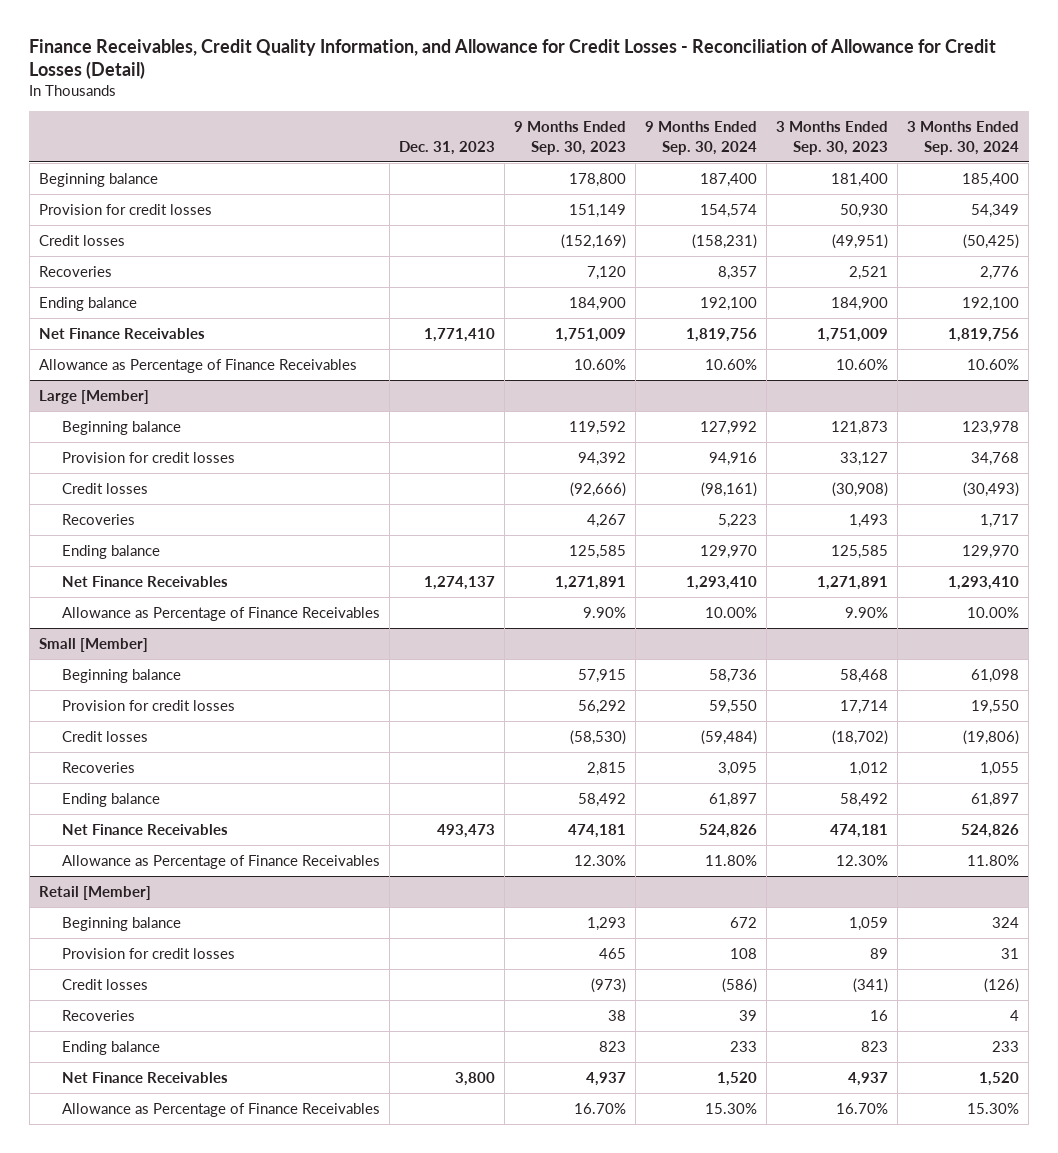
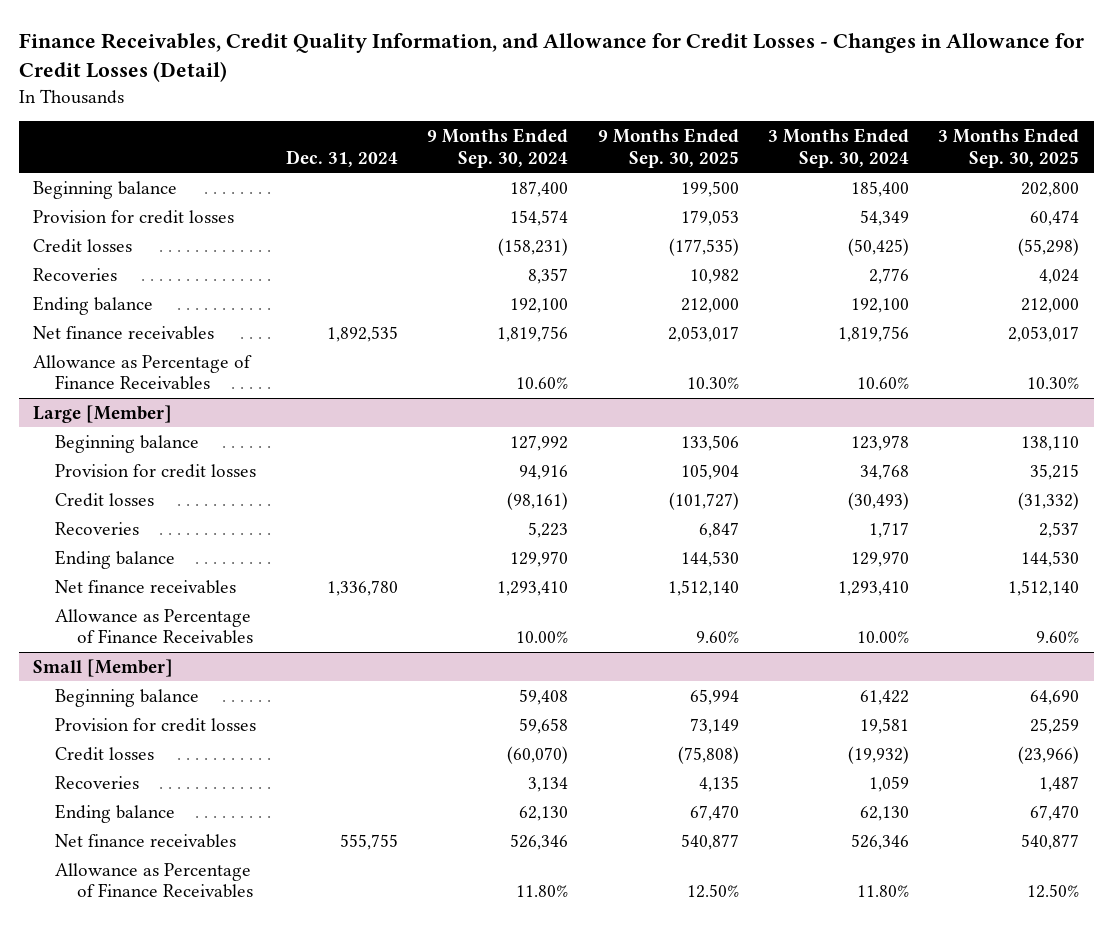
[29,38,997,80] Finance Receivables, Credit Quality Information, and Allowance for Credit Losses - Reconciliation of Allowance for Credit Losses (Detail) -> [18,32,1084,83] Finance Receivables, Credit Quality Information, and Allowance for Credit Losses - Changes in Allowance for Credit Losses (Detail)
[398,140,495,155] Dec. 31, 2023 -> none
[513,121,626,155] 9 Months Ended Sep. 30, 2023 -> none
[776,121,889,155] 3 Months Ended Sep. 30, 2023 -> none
none -> [285,149,398,167] Dec. 31, 2024
none -> [597,128,739,168] 9 Months Ended Sep. 30, 2025
none -> [938,128,1080,168] 3 Months Ended Sep. 30, 2025
[38,327,205,339] Net Finance Receivables -> [33,325,215,340] Net finance receivables
[61,575,228,587] Net Finance Receivables -> [55,579,237,594] Net finance receivables
[708,668,757,683] 58,736 -> [519,688,569,705] 59,408
[971,668,1020,683] 61,098 -> [859,689,909,705] 61,422
[708,699,757,714] 59,550 -> [519,717,569,734] 59,658
[971,699,1020,714] 19,550 -> [859,717,909,734] 19,581
[700,729,757,745] (59,484) -> [507,745,569,764] (60,070)
[963,729,1020,745] (19,806) -> [847,745,909,764] (19,932)
[717,761,757,776] 3,095 -> [528,776,569,792] 3,134
[980,761,1020,776] 1,055 -> [868,775,909,792] 1,059
[708,792,757,807] 61,897 -> [519,805,569,821] 62,130
[971,792,1020,807] 61,897 -> [859,805,909,821] 62,130
[61,823,228,835] Net Finance Receivables -> [55,833,237,848] Net finance receivables
[698,823,757,838] 524,826 -> [510,833,569,850] 526,346
[961,823,1020,838] 524,826 -> [850,833,909,850] 526,346
[38,885,151,900] Retail [Member] -> none
[61,916,181,931] Beginning balance -> none
[61,947,235,959] Provision for credit losses -> none
[61,978,148,990] Credit losses -> none
[61,1009,135,1021] Recoveries -> none
[61,1040,160,1055] Ending balance -> none
[61,1071,228,1083] Net Finance Receivables -> none
[61,1102,380,1117] Allowance as Percentage of Finance Receivables -> none

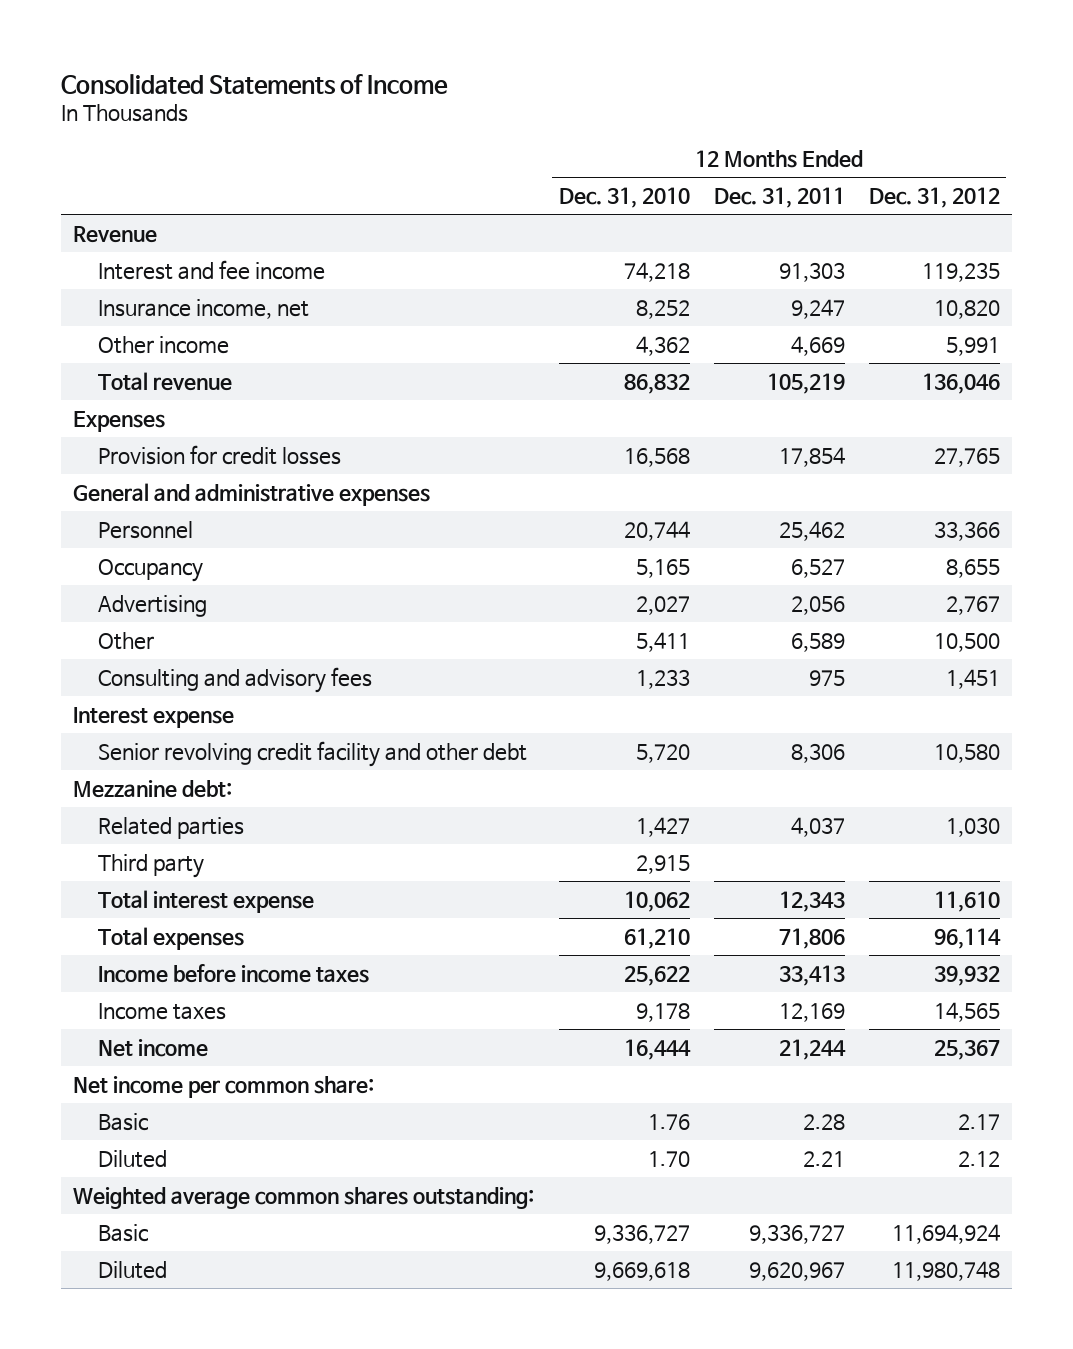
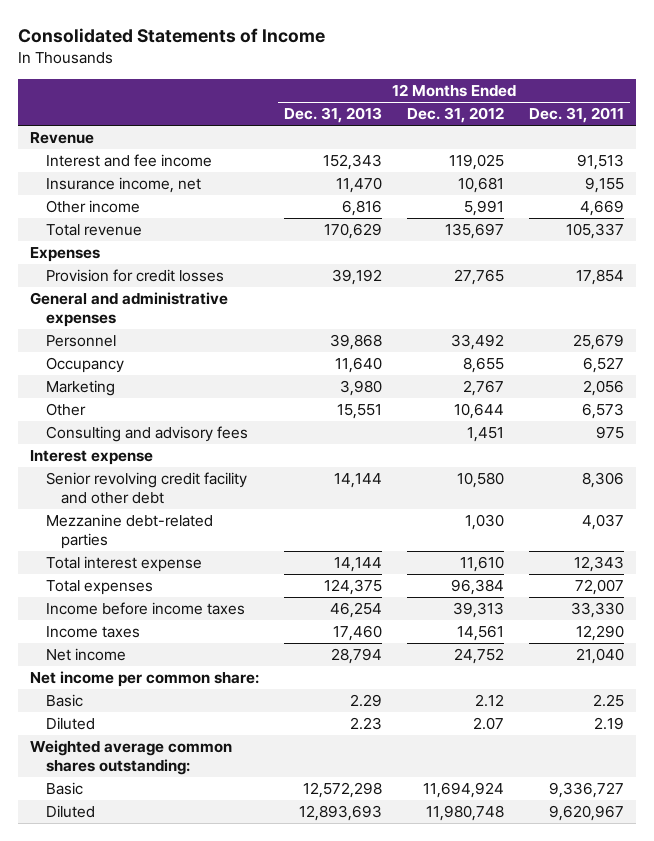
[558,187,690,209] Dec. 31, 2010 -> none
none -> [284,107,383,124] Dec. 31, 2013
[778,261,845,282] 91,303 -> [576,154,624,171] 91,513
[921,261,1000,282] 119,235 -> [448,154,504,171] 119,025
[790,298,845,319] 9,247 -> [584,177,624,194] 9,155
[933,299,1000,319] 10,820 -> [457,177,504,194] 10,681
[766,372,845,394] 105,219 -> [565,223,624,240] 105,337
[921,372,1000,394] 136,046 -> [444,223,504,240] 135,697
[778,520,845,541] 25,462 -> [572,334,624,351] 25,679
[933,520,1000,541] 33,366 -> [450,334,504,351] 33,492
[98,594,208,617] Advertising -> [45,380,115,397] Marketing
[790,632,845,652] 6,589 -> [581,403,624,420] 6,573
[933,632,1000,652] 10,500 -> [453,403,504,420] 10,644
[73,779,233,798] Mezzanine debt: -> none
[98,853,205,878] Third party -> none
[98,816,245,839] Related parties -> [45,514,213,550] Mezzanine debt-related parties
[778,927,845,949] 71,806 -> [574,579,624,596] 72,007
[933,927,1001,949] 96,114 -> [450,579,504,596] 96,384
[778,964,845,986] 33,413 -> [570,602,624,619] 33,330
[933,964,1000,986] 39,932 -> [452,602,504,619] 39,313
[778,1002,845,1022] 12,169 -> [575,625,624,642] 12,290
[933,1001,1000,1022] 14,565 -> [456,625,504,642] 14,561
[778,1038,846,1060] 21,244 -> [575,648,624,665] 21,040
[933,1039,1000,1060] 25,367 -> [453,648,504,665] 24,752
[802,1113,845,1130] 2.28 -> [592,694,624,708] 2.25
[957,1113,1000,1130] 2.17 -> [474,694,504,708] 2.12
[802,1150,845,1167] 2.21 -> [593,717,624,731] 2.19
[957,1150,1000,1167] 2.12 -> [472,717,504,731] 2.07

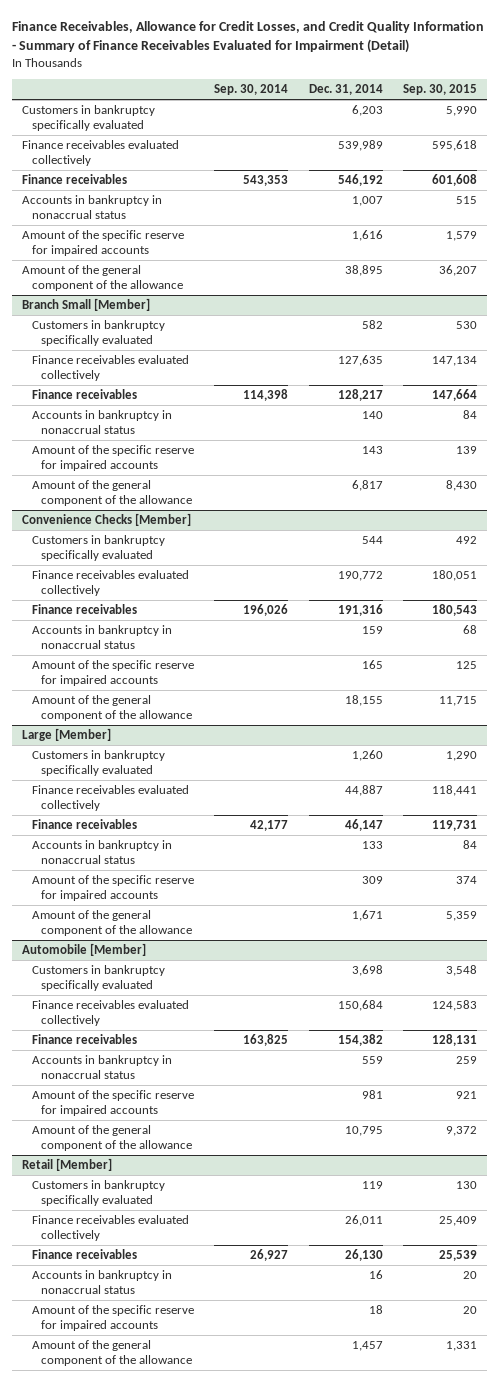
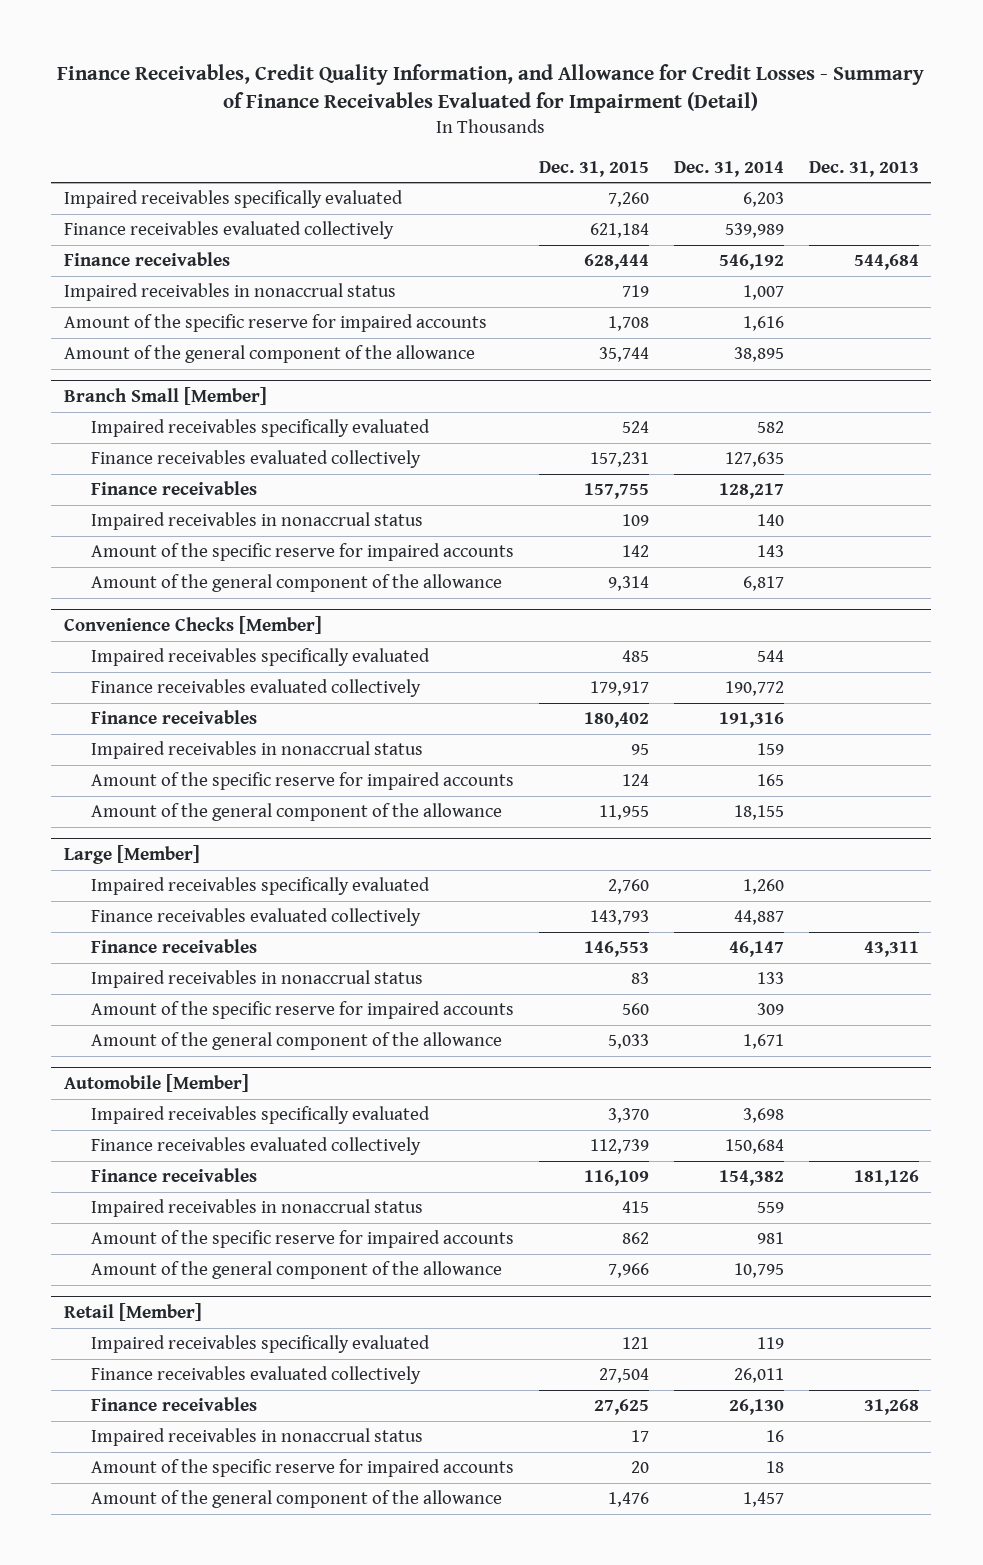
[12,21,485,54] Finance Receivables, Allowance for Credit Losses, and Credit Quality Information - Summary of Finance Receivables Evaluated for Impairment (Detail) -> [57,63,925,114] Finance Receivables, Credit Quality Information, and Allowance for Credit Losses - Summary of Finance Receivables Evaluated for Impairment (Detail)
[214,84,289,96] Sep. 30, 2014 -> none
[402,84,477,96] Sep. 30, 2015 -> none
none -> [538,160,649,177] Dec. 31, 2015
none -> [808,160,919,177] Dec. 31, 2013
[22,104,156,131] Customers in bankruptcy specifically evaluated -> [63,190,403,209] Impaired receivables specifically evaluated
[22,194,163,219] Accounts in bankruptcy in nonaccrual status -> [63,283,396,302] Impaired receivables in nonaccrual status
[31,319,165,346] Customers in bankruptcy specifically evaluated -> [90,419,430,438] Impaired receivables specifically evaluated
[31,409,172,434] Accounts in bankruptcy in nonaccrual status -> [90,512,423,531] Impaired receivables in nonaccrual status
[31,534,165,561] Customers in bankruptcy specifically evaluated -> [90,648,430,667] Impaired receivables specifically evaluated
[31,624,172,649] Accounts in bankruptcy in nonaccrual status -> [90,741,423,760] Impaired receivables in nonaccrual status
[31,749,165,776] Customers in bankruptcy specifically evaluated -> [90,877,430,896] Impaired receivables specifically evaluated
[31,839,172,864] Accounts in bankruptcy in nonaccrual status -> [90,970,423,989] Impaired receivables in nonaccrual status
[31,964,165,991] Customers in bankruptcy specifically evaluated -> [90,1106,430,1125] Impaired receivables specifically evaluated
[31,1054,172,1079] Accounts in bankruptcy in nonaccrual status -> [90,1199,423,1218] Impaired receivables in nonaccrual status
[31,1179,165,1206] Customers in bankruptcy specifically evaluated -> [90,1335,430,1354] Impaired receivables specifically evaluated
[31,1269,172,1294] Accounts in bankruptcy in nonaccrual status -> [90,1428,423,1447] Impaired receivables in nonaccrual status

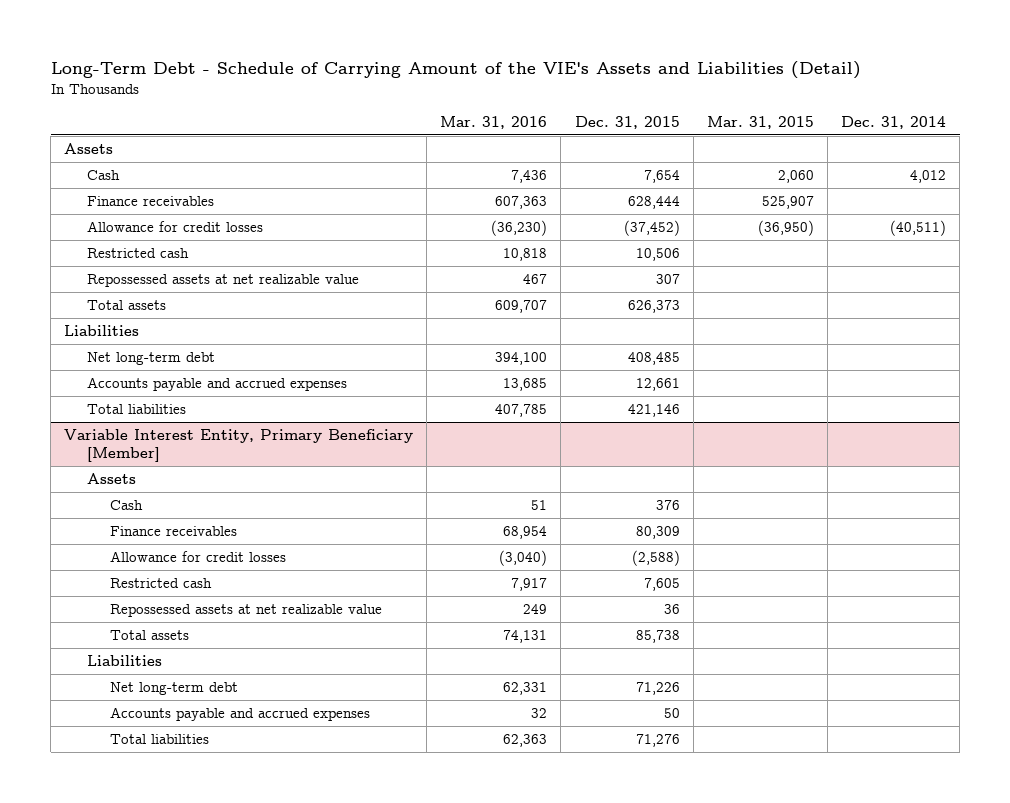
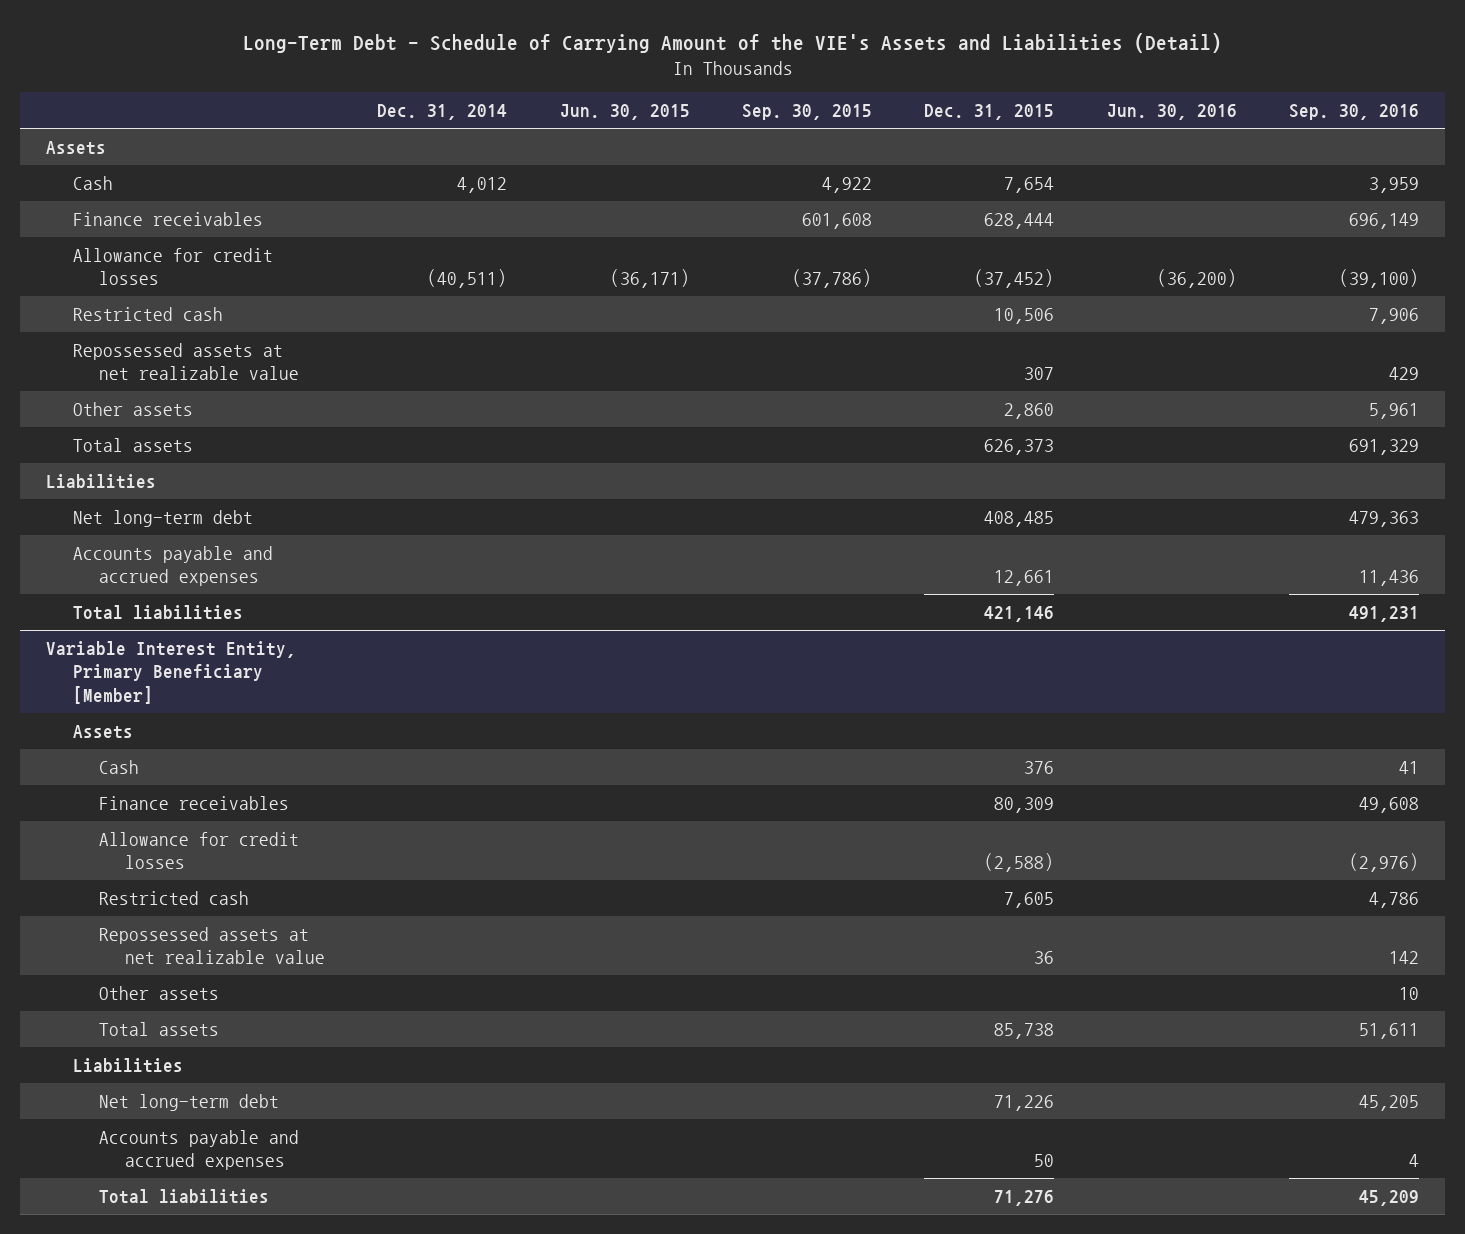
[440,115,548,129] Mar. 31, 2016 -> none
[706,115,814,129] Mar. 31, 2015 -> none
none -> [559,104,690,121] Jun. 30, 2015
none -> [742,104,873,121] Sep. 30, 2015
none -> [1106,104,1237,121] Jun. 30, 2016
none -> [1289,104,1420,121] Sep. 30, 2016
none -> [72,401,193,416] Other assets
none -> [98,985,219,1000] Other assets

